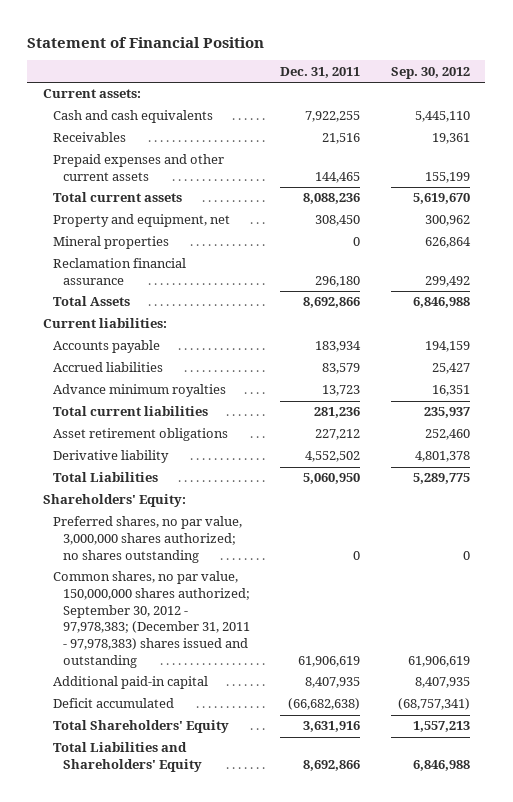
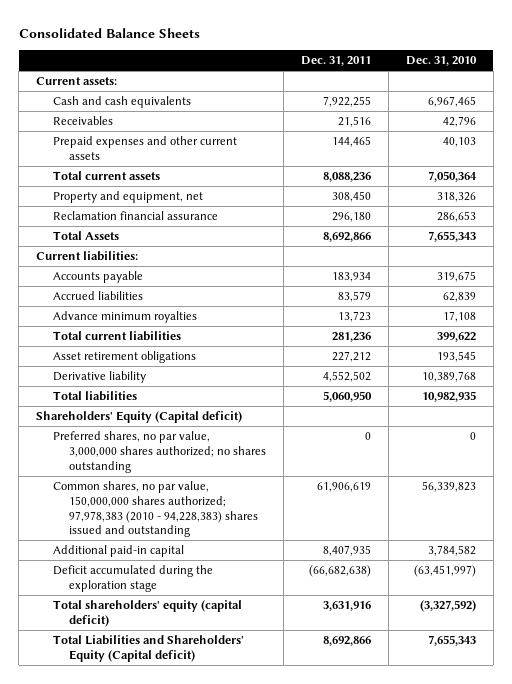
[27,36,265,48] Statement of Financial Position -> [18,27,200,38] Consolidated Balance Sheets
[391,66,471,79] Sep. 30, 2012 -> none
none -> [405,56,477,67] Dec. 31, 2010
[52,236,169,250] Mineral properties -> none
[52,472,158,483] Total Liabilities -> [52,391,137,402] Total liabilities
[42,494,186,508] Shareholders' Equity: -> [35,411,242,424] Shareholders' Equity (Capital deficit)
[52,571,250,668] Common shares, no par value, 150,000,000 shares authorized; September 30, 2012 - 97,978,383; (December 31, 2011 - 97,978,383) shares issued and outstanding -> [52,481,259,538] Common shares, no par value, 150,000,000 shares authorized; 97,978,383 (2010 - 94,228,383) shares issued and outstanding
[52,698,174,709] Deficit accumulated -> [52,565,213,592] Deficit accumulated during the exploration stage
[52,720,229,734] Total Shareholders' Equity -> [52,600,242,627] Total shareholders' equity (capital deficit)
[52,742,202,773] Total Liabilities and Shareholders' Equity -> [52,635,244,662] Total Liabilities and Shareholders' Equity (Capital deficit)

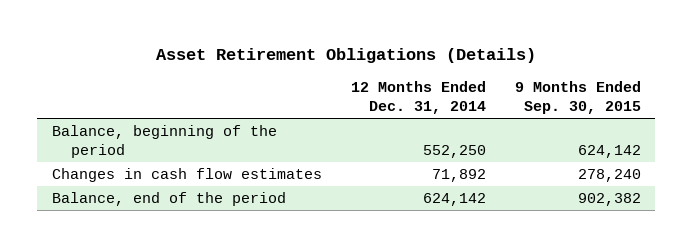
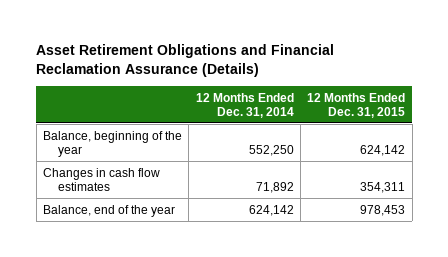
[156,48,537,64] Asset Retirement Obligations (Details) -> [36,43,335,77] Asset Retirement Obligations and Financial Reclamation Assurance (Details)
[514,80,641,115] 9 Months Ended Sep. 30, 2015 -> none
none -> [307,92,406,118] 12 Months Ended Dec. 31, 2015
[51,124,277,159] Balance, beginning of the period -> [42,130,182,157] Balance, beginning of the year
[51,191,286,206] Balance, end of the period -> [42,204,175,217] Balance, end of the year

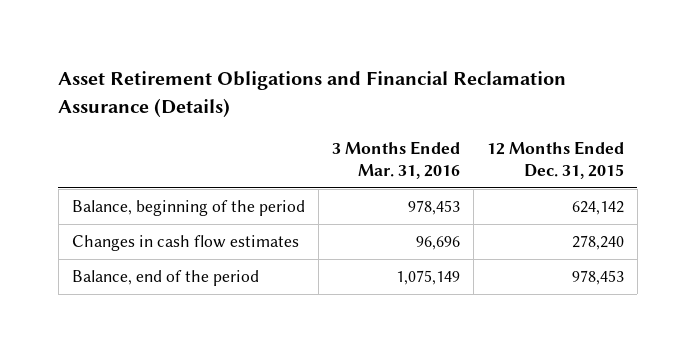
[195,92,294,118] 12 Months Ended Dec. 31, 2014 -> none
none -> [331,140,460,179] 3 Months Ended Mar. 31, 2016
[42,130,182,157] Balance, beginning of the year -> [71,200,305,217] Balance, beginning of the period
[360,181,406,193] 354,311 -> [571,235,624,251] 278,240
[42,204,175,217] Balance, end of the year -> [71,270,259,287] Balance, end of the period

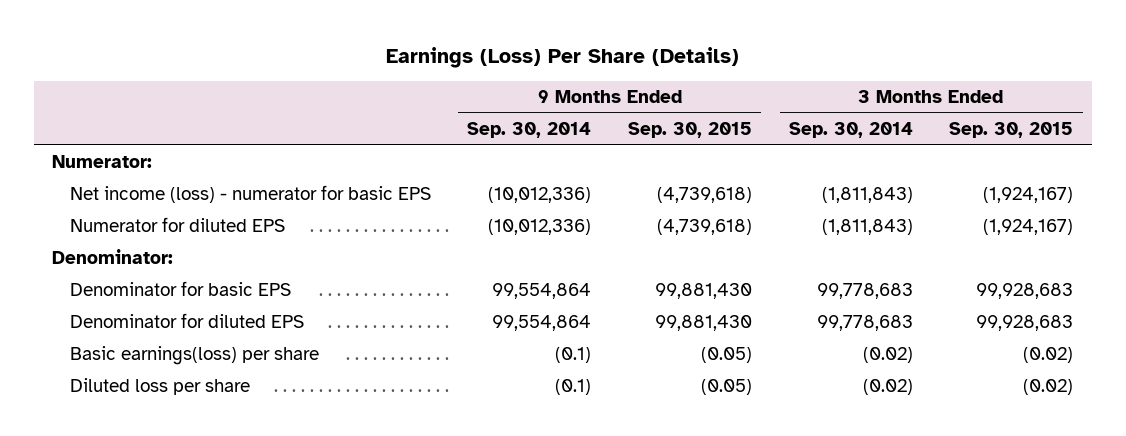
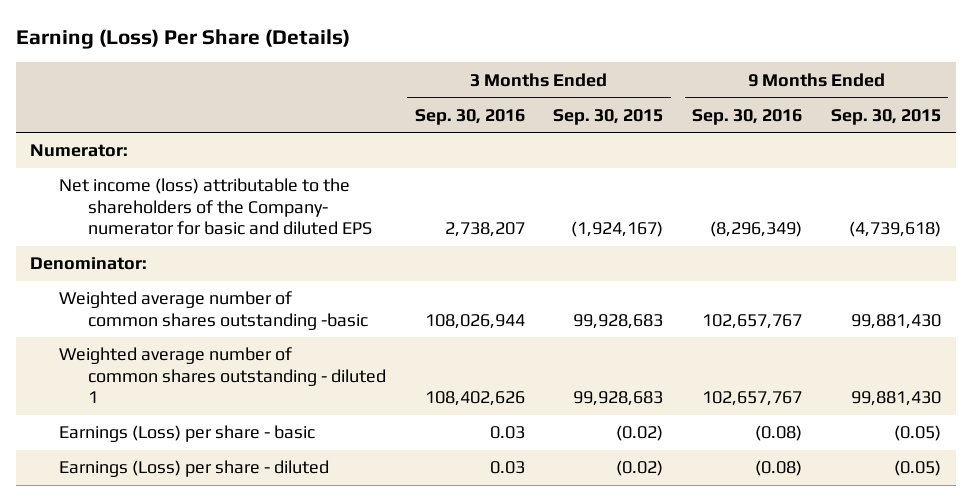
[385,46,739,68] Earnings (Loss) Per Share (Details) -> [15,29,350,50] Earning (Loss) Per Share (Details)
[467,122,592,139] Sep. 30, 2014 -> none
[788,122,913,139] Sep. 30, 2014 -> none
none -> [414,108,525,125] Sep. 30, 2016
none -> [692,108,803,125] Sep. 30, 2016
[69,217,285,233] Numerator for diluted EPS -> none
[69,185,431,204] Net income (loss) - numerator for basic EPS -> [59,178,372,236] Net income (loss) attributable to the shareholders of the Company- numerator for basic and diluted EPS
[69,281,291,297] Denominator for basic EPS -> [59,291,368,330] Weighted average number of common shares outstanding -basic
[69,313,304,329] Denominator for diluted EPS -> [59,347,386,404] Weighted average number of common shares outstanding - diluted 1
[69,346,319,366] Basic earnings(loss) per share -> [59,425,316,443] Earnings (Loss) per share - basic
[69,378,250,396] Diluted loss per share -> [59,460,330,478] Earnings (Loss) per share - diluted

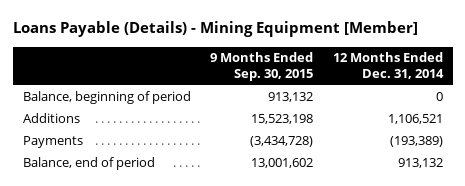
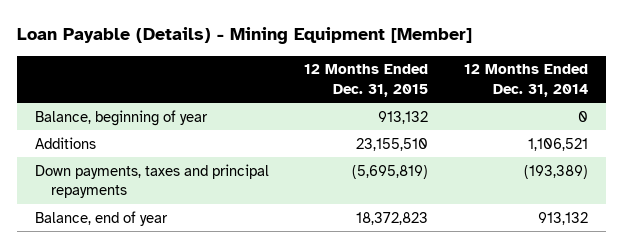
[12,21,418,38] Loans Payable (Details) - Mining Equipment [Member] -> [16,27,472,45] Loan Payable (Details) - Mining Equipment [Member]
[210,52,314,81] 9 Months Ended Sep. 30, 2015 -> none
none -> [304,64,429,98] 12 Months Ended Dec. 31, 2015
[22,90,191,104] Balance, beginning of period -> [34,109,208,126] Balance, beginning of year
[22,135,83,148] Payments -> [34,163,269,199] Down payments, taxes and principal repayments
[22,156,155,170] Balance, end of period -> [34,210,168,226] Balance, end of year

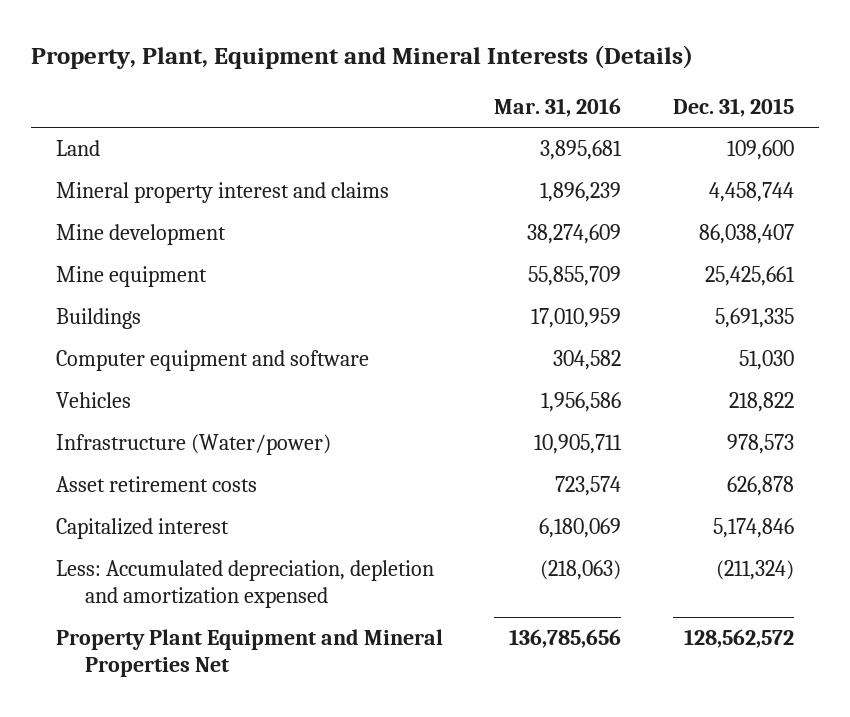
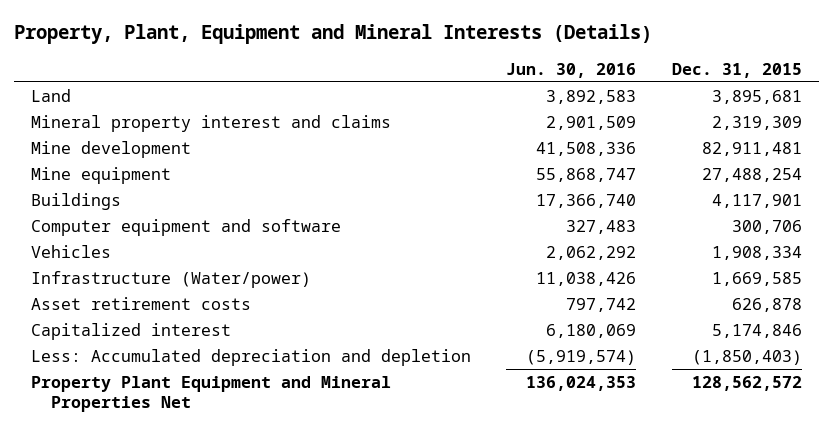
[494,97,622,117] Mar. 31, 2016 -> none
none -> [506,62,637,78] Jun. 30, 2016
[726,140,794,161] 109,600 -> [711,90,802,105] 3,895,681
[708,182,794,203] 4,458,744 -> [711,116,802,131] 2,319,309
[698,224,794,245] 86,038,407 -> [701,142,802,157] 82,911,481
[704,266,795,287] 25,425,661 -> [701,168,802,183] 27,488,254
[714,308,794,329] 5,691,335 -> [711,194,802,209] 4,117,901
[738,350,794,371] 51,030 -> [731,220,802,235] 300,706
[728,392,794,413] 218,822 -> [711,246,802,261] 1,908,334
[726,434,794,455] 978,573 -> [711,272,802,287] 1,669,585
[56,560,435,609] Less: Accumulated depreciation, depletion and amortization expensed -> [31,349,472,367] Less: Accumulated depreciation and depletion
[715,560,794,581] (211,324) -> [691,350,802,366] (1,850,403)

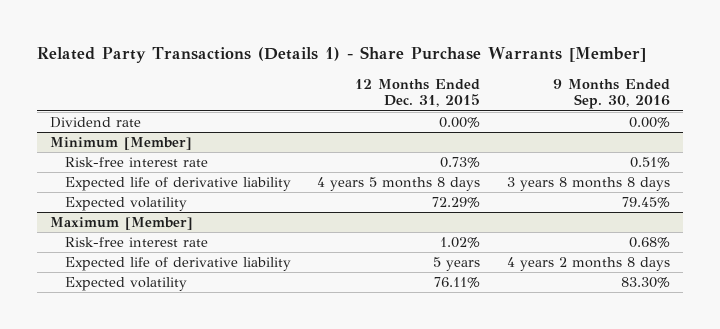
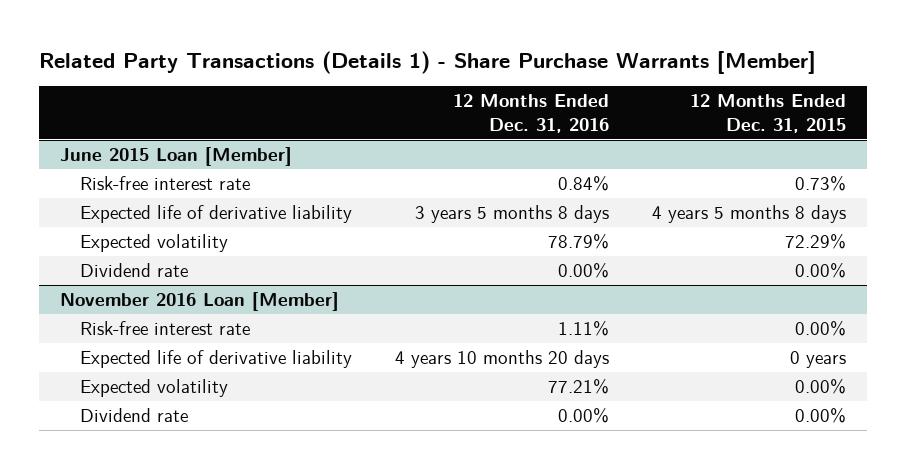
[553,78,671,110] 9 Months Ended Sep. 30, 2016 -> none
none -> [452,94,609,133] 12 Months Ended Dec. 31, 2016
[50,117,142,129] Dividend rate -> none
[50,137,193,151] Minimum [Member] -> [60,147,293,167] June 2015 Loan [Member]
none -> [79,263,188,278] Dividend rate
[50,217,194,231] Maximum [Member] -> [60,292,340,312] November 2016 Loan [Member]
[440,237,481,249] 1.02% -> [794,320,846,337] 0.00%
[433,257,481,272] 5 years -> [789,351,846,369] 0 years
[434,277,481,289] 76.11% -> [794,378,846,395] 0.00%
none -> [79,408,188,423] Dividend rate

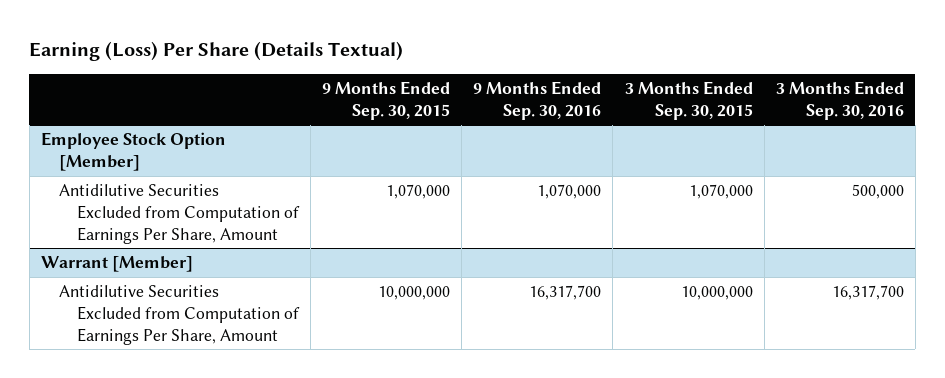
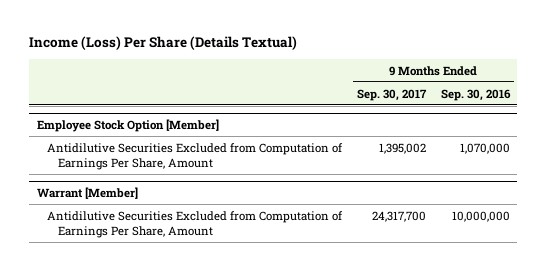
[29,41,404,62] Earning (Loss) Per Share (Details Textual) -> [29,36,298,51] Income (Loss) Per Share (Details Textual)
[321,81,450,120] 9 Months Ended Sep. 30, 2015 -> none
[624,81,753,120] 3 Months Ended Sep. 30, 2015 -> none
[775,81,904,120] 3 Months Ended Sep. 30, 2016 -> none
none -> [357,88,428,101] Sep. 30, 2017
[529,285,602,301] 16,317,700 -> [451,210,510,222] 10,000,000

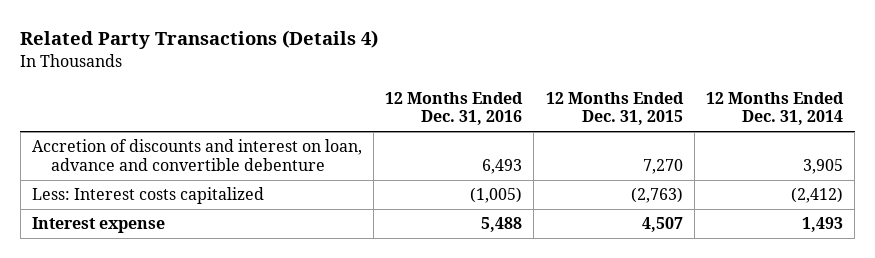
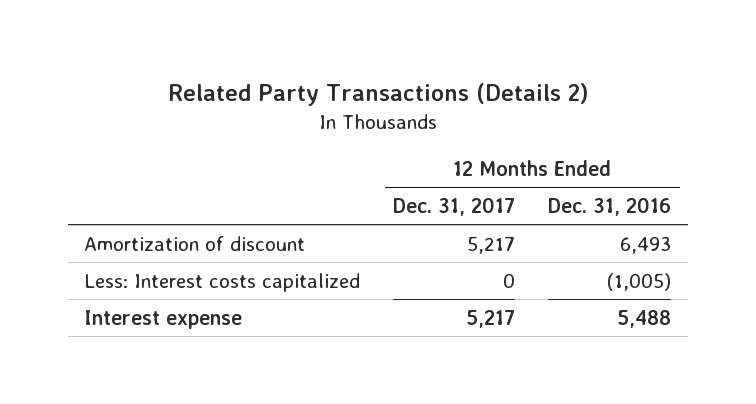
[20,30,379,50] Related Party Transactions (Details 4) -> [167,82,589,106] Related Party Transactions (Details 2)
[545,91,684,126] 12 Months Ended Dec. 31, 2015 -> none
[705,91,844,126] 12 Months Ended Dec. 31, 2014 -> none
none -> [393,196,516,216] Dec. 31, 2017
[31,139,362,172] Accretion of discounts and interest on loan, advance and convertible debenture -> [84,235,306,251] Amortization of discount

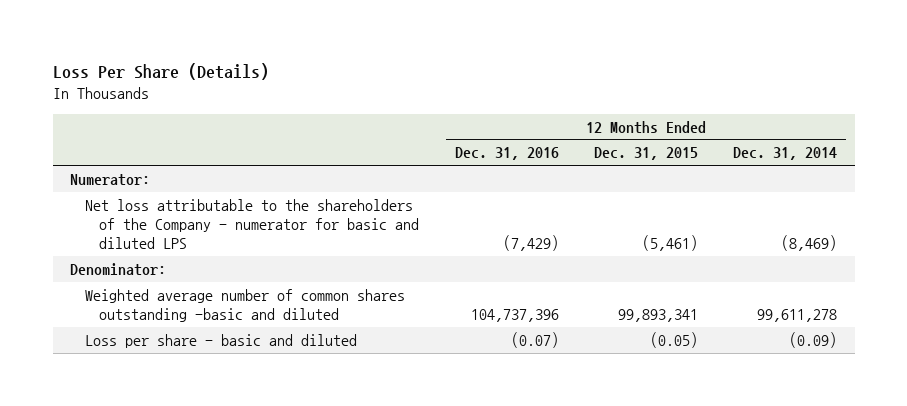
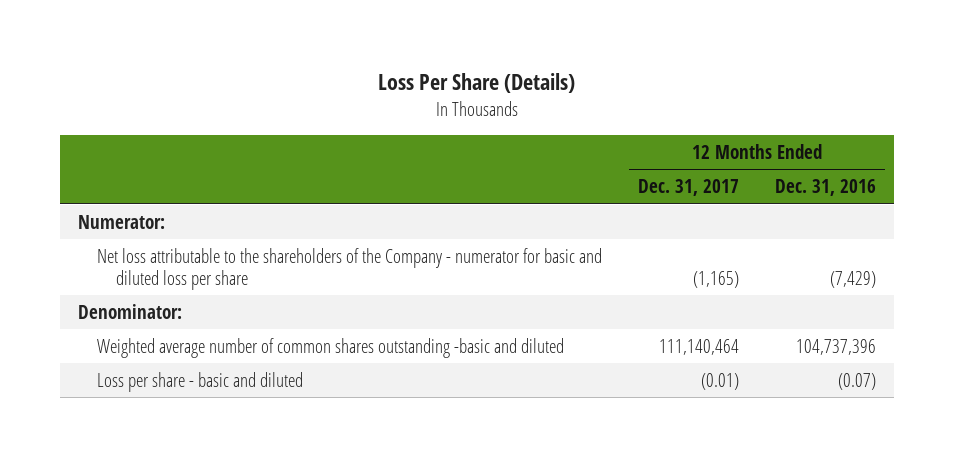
[593,147,698,161] Dec. 31, 2015 -> none
[733,147,838,161] Dec. 31, 2014 -> none
none -> [637,179,739,197] Dec. 31, 2017
[84,198,420,250] Net loss attributable to the shareholders of the Company - numerator for basic and diluted LPS -> [96,247,602,291] Net loss attributable to the shareholders of the Company - numerator for basic and diluted loss per share

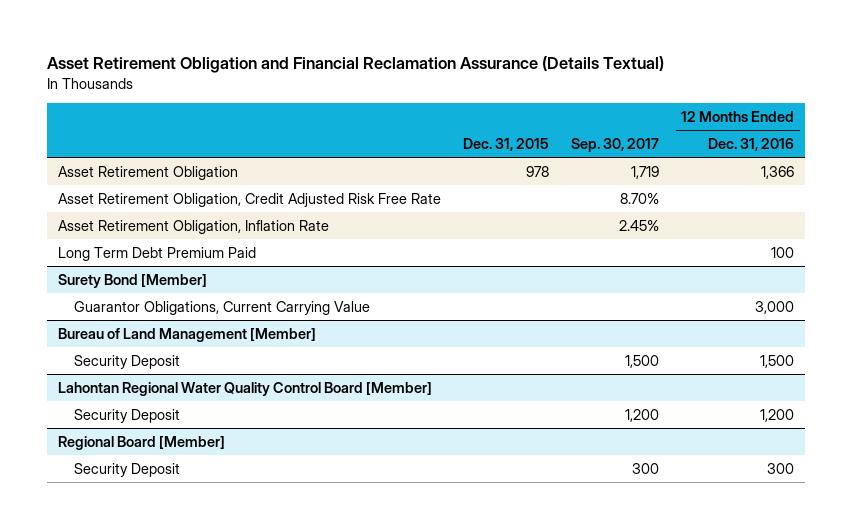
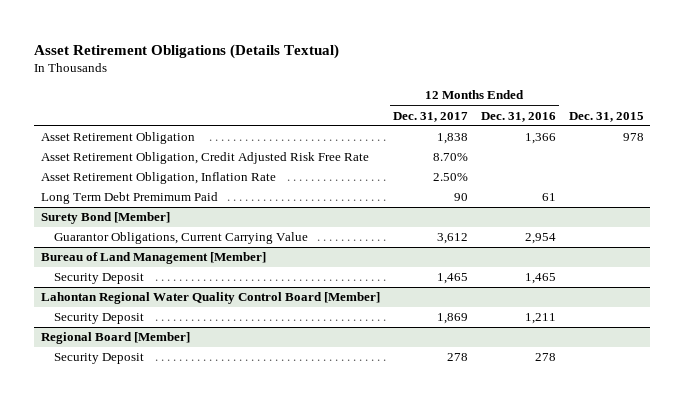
[46,56,664,74] Asset Retirement Obligation and Financial Reclamation Assurance (Details Textual) -> [34,43,340,59] Asset Retirement Obligations (Details Textual)
[570,137,659,152] Sep. 30, 2017 -> none
none -> [392,111,468,122] Dec. 31, 2017
[57,246,256,261] Long Term Debt Premium Paid -> [40,192,218,205] Long Term Debt Premimum Paid
[771,246,795,258] 100 -> [541,193,556,202] 61
[755,300,795,314] 3,000 -> [524,233,556,245] 2,954
[760,354,795,368] 1,500 -> [524,273,556,285] 1,465
[760,408,795,422] 1,200 -> [524,313,556,325] 1,211
[767,462,795,474] 300 -> [534,353,556,362] 278

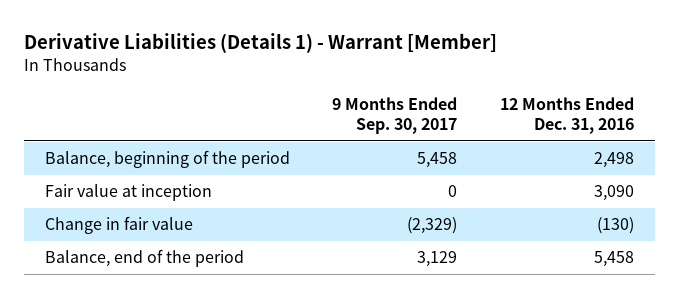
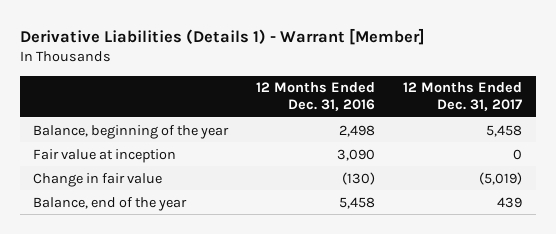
[332,96,458,135] 9 Months Ended Sep. 30, 2017 -> none
none -> [403,82,523,112] 12 Months Ended Dec. 31, 2017
[45,150,291,169] Balance, beginning of the period -> [33,124,230,139] Balance, beginning of the year
[45,249,245,268] Balance, end of the period -> [33,196,188,211] Balance, end of the year

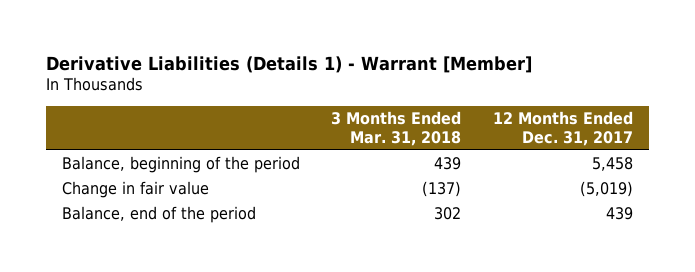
[256,82,376,112] 12 Months Ended Dec. 31, 2016 -> none
none -> [331,110,462,147] 3 Months Ended Mar. 31, 2018
[33,148,177,163] Fair value at inception -> none
[33,124,230,139] Balance, beginning of the year -> [61,156,300,174] Balance, beginning of the period
[33,196,188,211] Balance, end of the year -> [61,206,256,224] Balance, end of the period

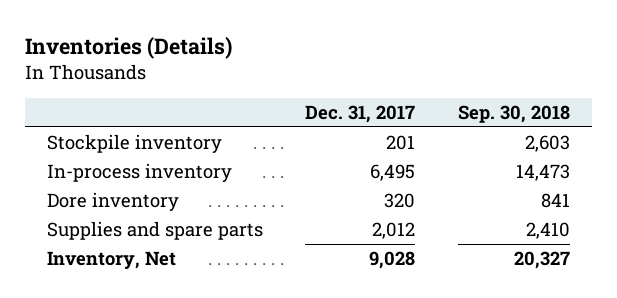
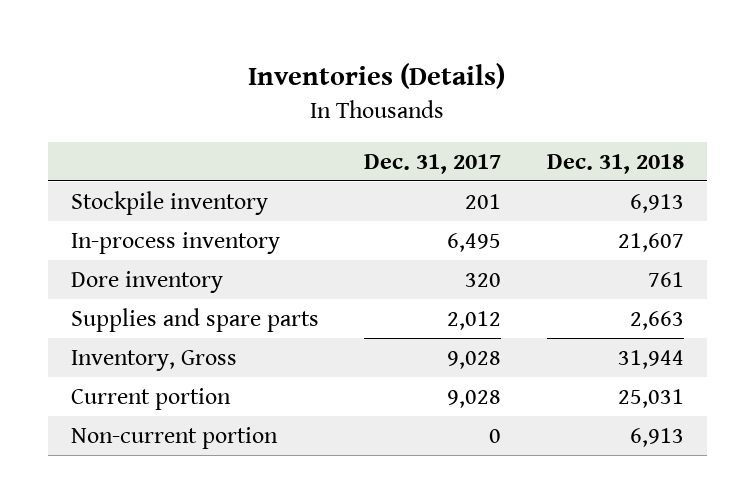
[458,104,571,123] Sep. 30, 2018 -> none
none -> [547,153,685,174] Dec. 31, 2018
none -> [70,349,237,371] Inventory, Gross
[46,251,176,270] Inventory, Net -> [70,387,231,410] Current portion
none -> [70,426,278,449] Non-current portion

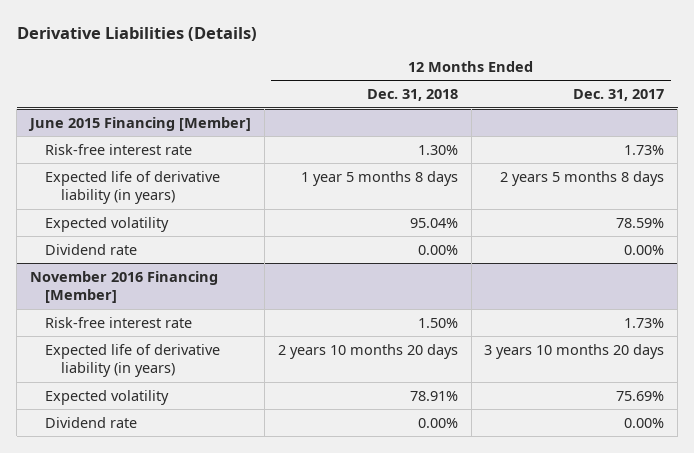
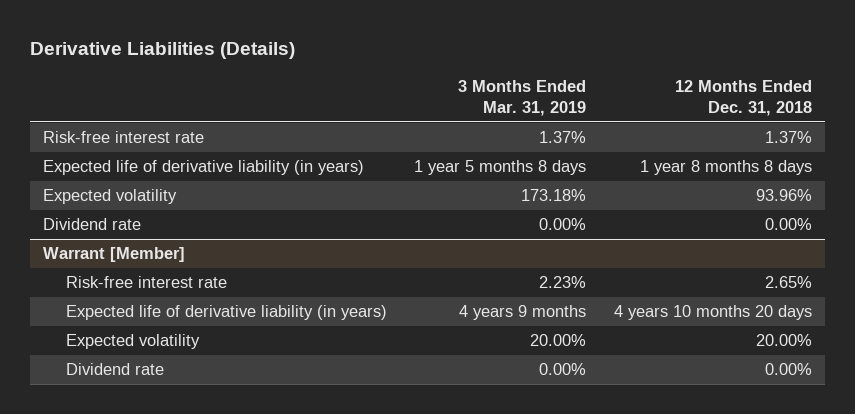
[573,89,665,102] Dec. 31, 2017 -> none
none -> [458,80,587,116] 3 Months Ended Mar. 31, 2019
[27,116,251,131] June 2015 Financing [Member] -> none
[417,144,458,155] 1.30% -> [764,131,812,144] 1.37%
[300,170,458,186] 1 year 5 months 8 days -> [639,160,812,176] 1 year 8 months 8 days
[409,217,458,228] 95.04% -> [755,189,812,202] 93.96%
[29,270,218,304] November 2016 Financing [Member] -> none
none -> [43,247,186,263] Warrant [Member]
[417,317,458,328] 1.50% -> [764,276,812,289] 2.65%
[277,343,458,359] 2 years 10 months 20 days -> [613,305,812,321] 4 years 10 months 20 days
[409,390,458,401] 78.91% -> [755,334,812,347] 20.00%

